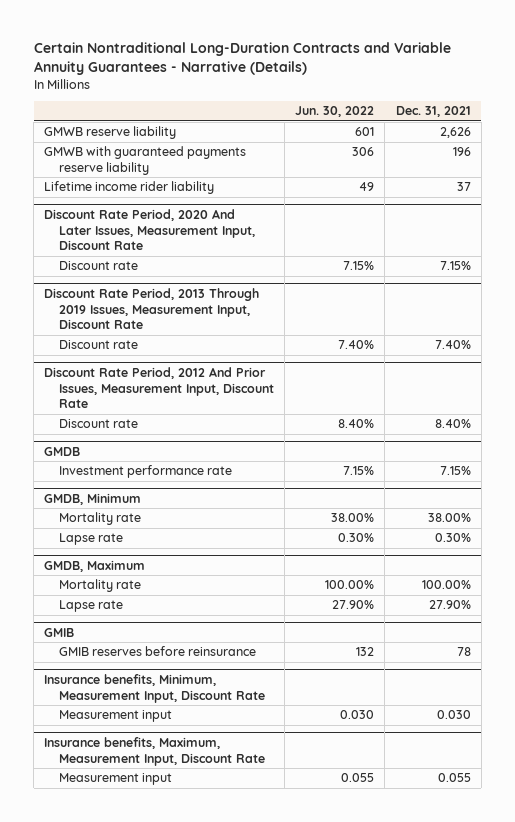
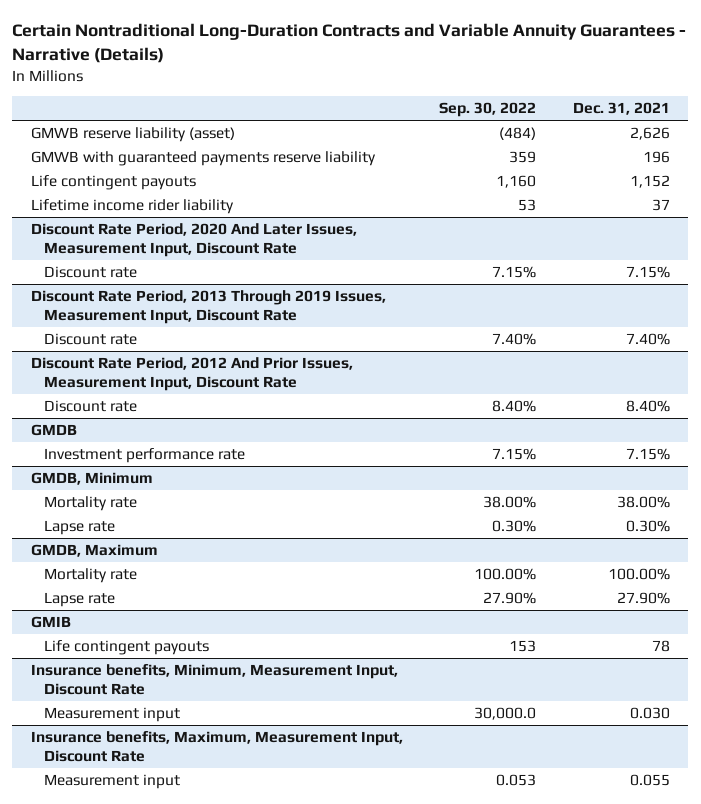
[295,106,375,118] Jun. 30, 2022 -> none
none -> [439,102,537,118] Sep. 30, 2022
[44,126,177,140] GMWB reserve liability -> [30,127,235,143] GMWB reserve liability (asset)
none -> [30,175,196,191] Life contingent payouts
[58,646,256,657] GMIB reserves before reinsurance -> [43,640,209,656] Life contingent payouts

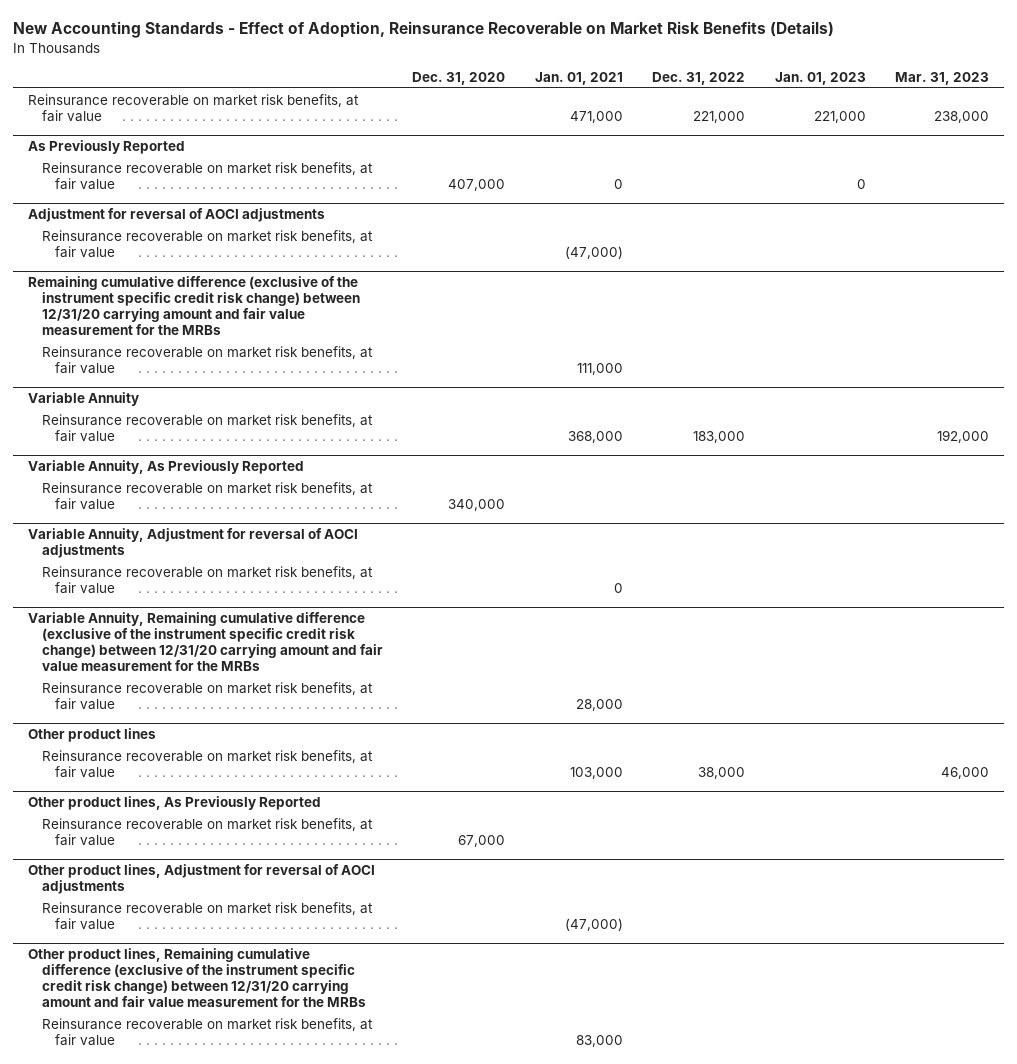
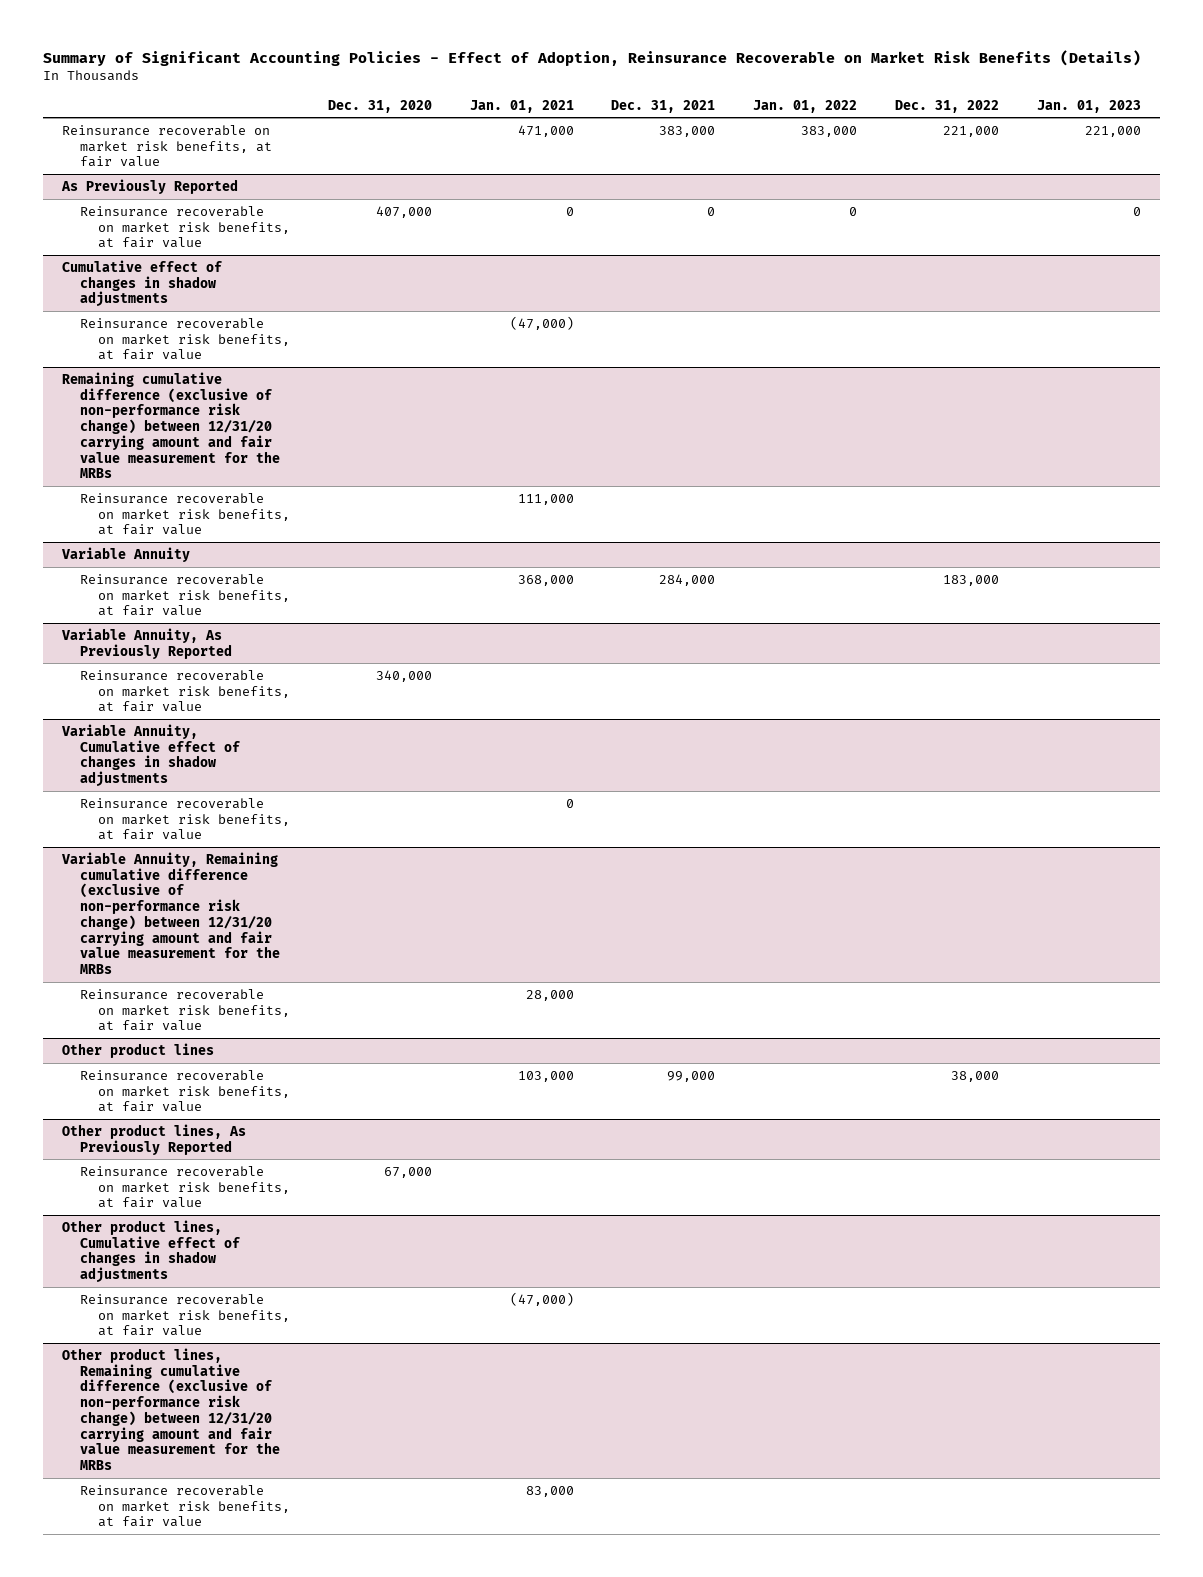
[13,21,835,39] New Accounting Standards - Effect of Adoption, Reinsurance Recoverable on Market Risk Benefits (Details) -> [42,49,1141,66] Summary of Significant Accounting Policies - Effect of Adoption, Reinsurance Recoverable on Market Risk Benefits (Details)
[895,72,990,86] Mar. 31, 2023 -> none
none -> [611,99,716,113] Dec. 31, 2021
none -> [753,99,858,113] Jan. 01, 2022
[28,207,326,222] Adjustment for reversal of AOCI adjustments -> none
none -> [61,259,222,308] Cumulative effect of changes in shadow adjustments
[28,275,360,336] Remaining cumulative difference (exclusive of the instrument specific credit risk change) between 12/31/20 carrying amount and fair value measurement for the MRBs -> [61,371,280,479] Remaining cumulative difference (exclusive of non-performance risk change) between 12/31/20 carrying amount and fair value measurement for the MRBs
[28,527,359,559] Variable Annuity, Adjustment for reversal of AOCI adjustments -> none
none -> [61,723,240,788] Variable Annuity, Cumulative effect of changes in shadow adjustments
[28,611,383,672] Variable Annuity, Remaining cumulative difference (exclusive of the instrument specific credit risk change) between 12/31/20 carrying amount and fair value measurement for the MRBs -> [61,851,280,975] Variable Annuity, Remaining cumulative difference (exclusive of non-performance risk change) between 12/31/20 carrying amount and fair value measurement for the MRBs
[28,863,376,895] Other product lines, Adjustment for reversal of AOCI adjustments -> none
none -> [61,1219,240,1284] Other product lines, Cumulative effect of changes in shadow adjustments
[28,947,366,1008] Other product lines, Remaining cumulative difference (exclusive of the instrument specific credit risk change) between 12/31/20 carrying amount and fair value measurement for the MRBs -> [61,1347,280,1471] Other product lines, Remaining cumulative difference (exclusive of non-performance risk change) between 12/31/20 carrying amount and fair value measurement for the MRBs

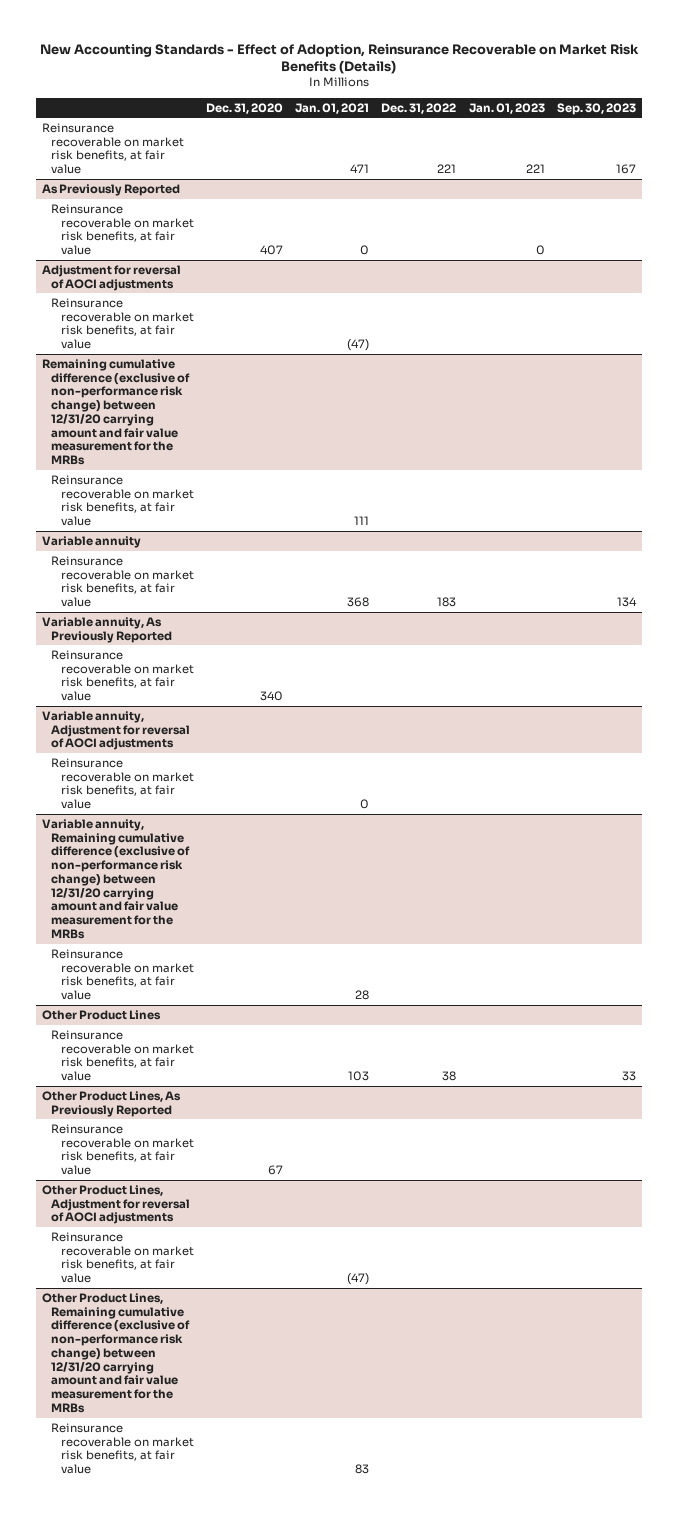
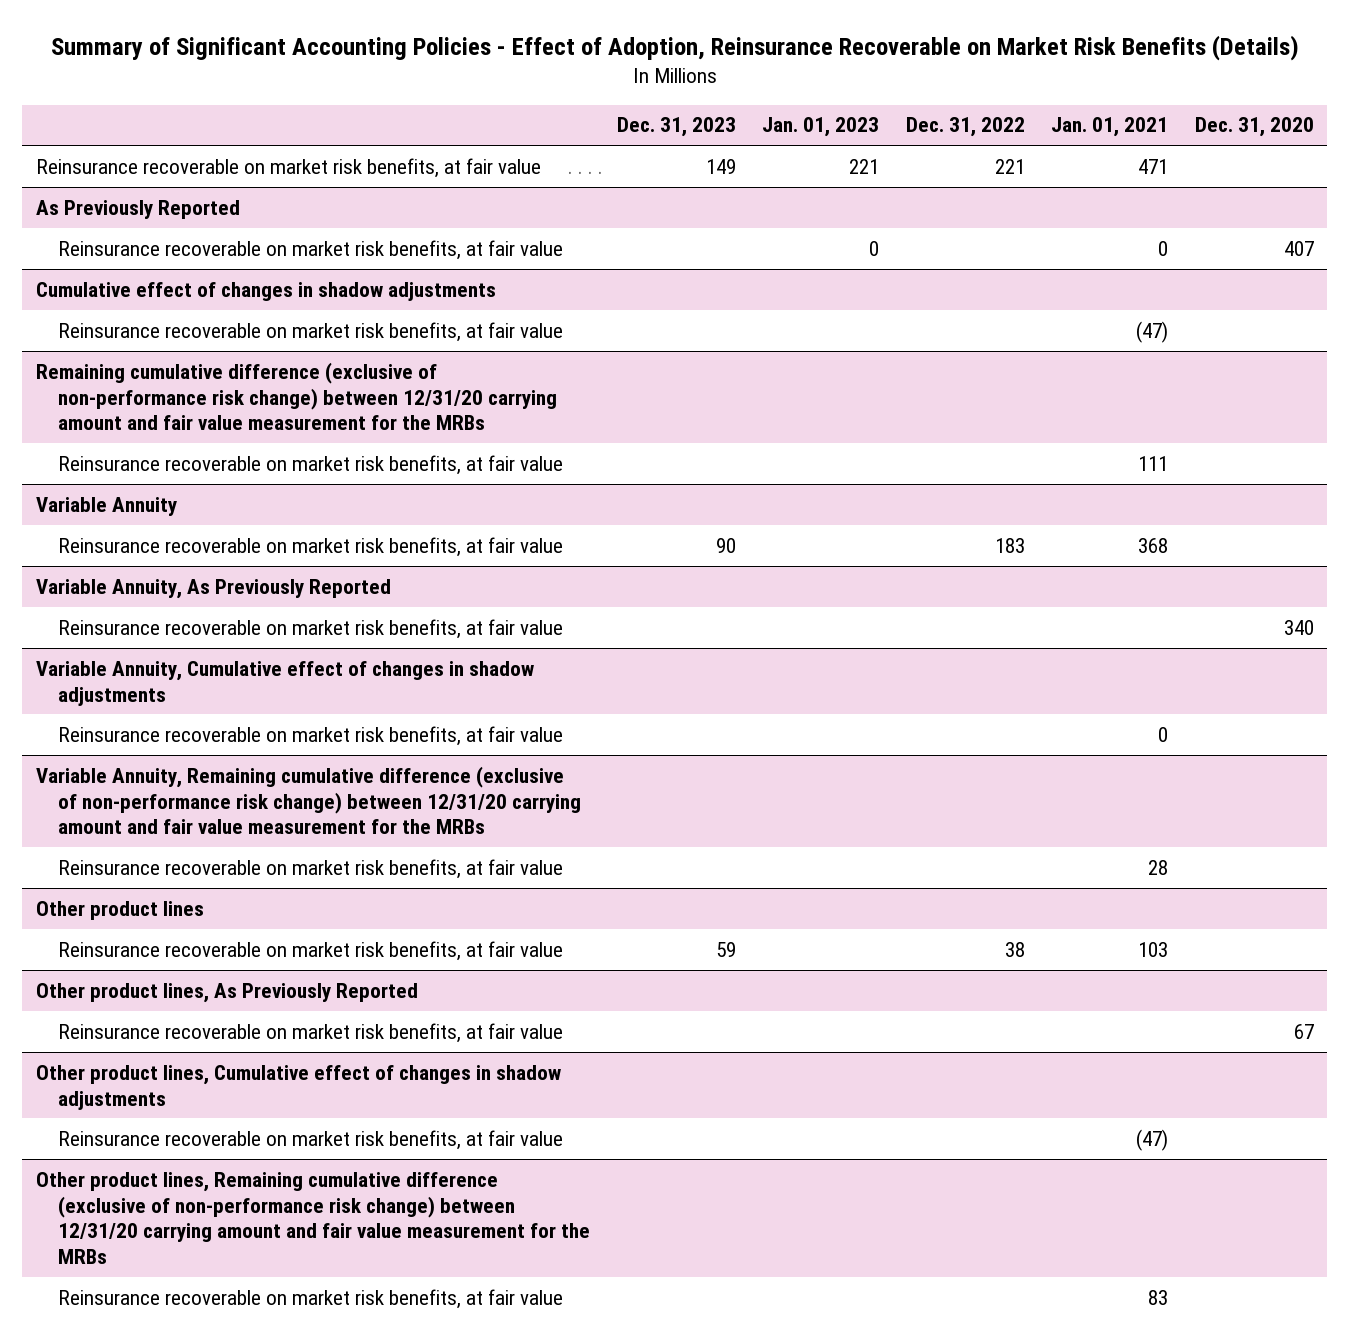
[40,43,640,75] New Accounting Standards - Effect of Adoption, Reinsurance Recoverable on Market Risk Benefits (Details) -> [50,34,1299,61] Summary of Significant Accounting Policies - Effect of Adoption, Reinsurance Recoverable on Market Risk Benefits (Details)
[556,102,636,115] Sep. 30, 2023 -> none
none -> [616,117,736,138] Dec. 31, 2023
[42,264,182,291] Adjustment for reversal of AOCI adjustments -> none
none -> [35,281,496,301] Cumulative effect of changes in shadow adjustments
[42,535,142,548] Variable annuity -> [35,496,177,516] Variable Annuity
[42,616,173,643] Variable annuity, As Previously Reported -> [35,578,391,599] Variable Annuity, As Previously Reported
[42,710,191,751] Variable annuity, Adjustment for reversal of AOCI adjustments -> none
none -> [35,660,534,706] Variable Annuity, Cumulative effect of changes in shadow adjustments
[42,818,191,939] Variable annuity, Remaining cumulative difference (exclusive of non-performance risk change) between 12/31/20 carrying amount and fair value measurement for the MRBs -> [35,765,582,835] Variable Annuity, Remaining cumulative difference (exclusive of non-performance risk change) between 12/31/20 carrying amount and fair value measurement for the MRBs
[42,1009,162,1020] Other Product Lines -> [35,900,204,920] Other product lines
[42,1090,182,1117] Other Product Lines, As Previously Reported -> [35,982,418,1003] Other product lines, As Previously Reported
[42,1184,191,1225] Other Product Lines, Adjustment for reversal of AOCI adjustments -> none
none -> [35,1064,561,1110] Other product lines, Cumulative effect of changes in shadow adjustments
[42,1292,191,1413] Other Product Lines, Remaining cumulative difference (exclusive of non-performance risk change) between 12/31/20 carrying amount and fair value measurement for the MRBs -> [35,1171,591,1264] Other product lines, Remaining cumulative difference (exclusive of non-performance risk change) between 12/31/20 carrying amount and fair value measurement for the MRBs

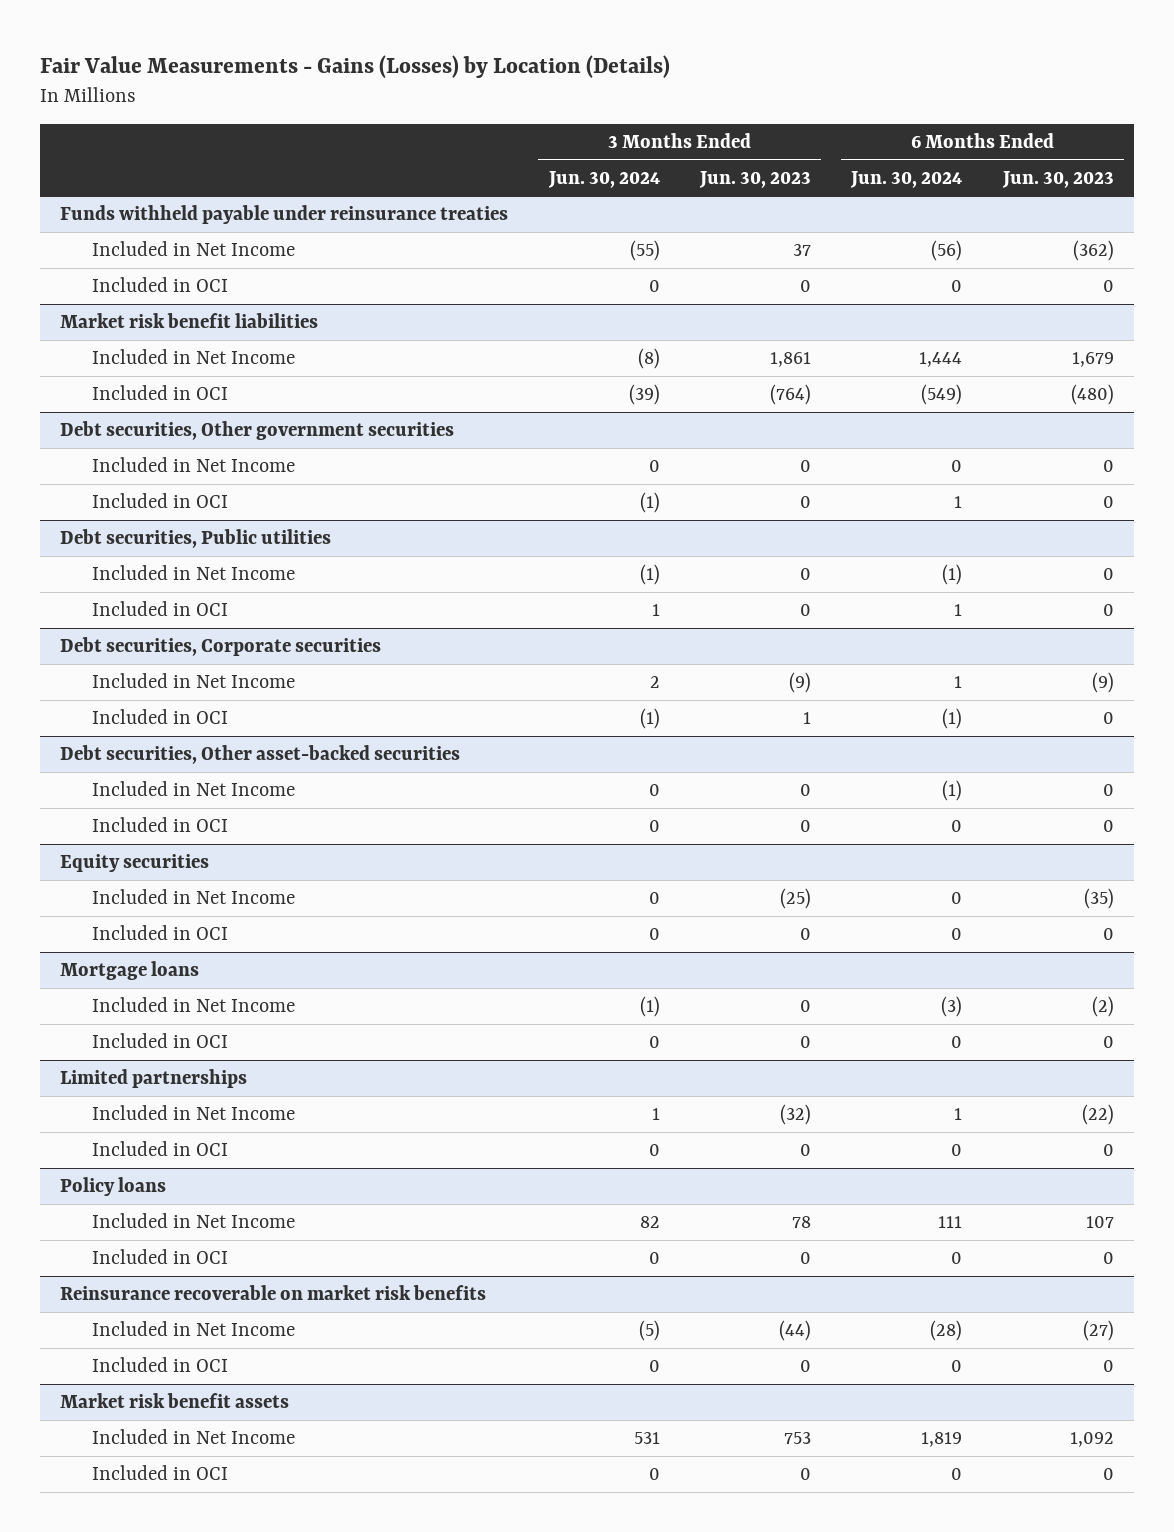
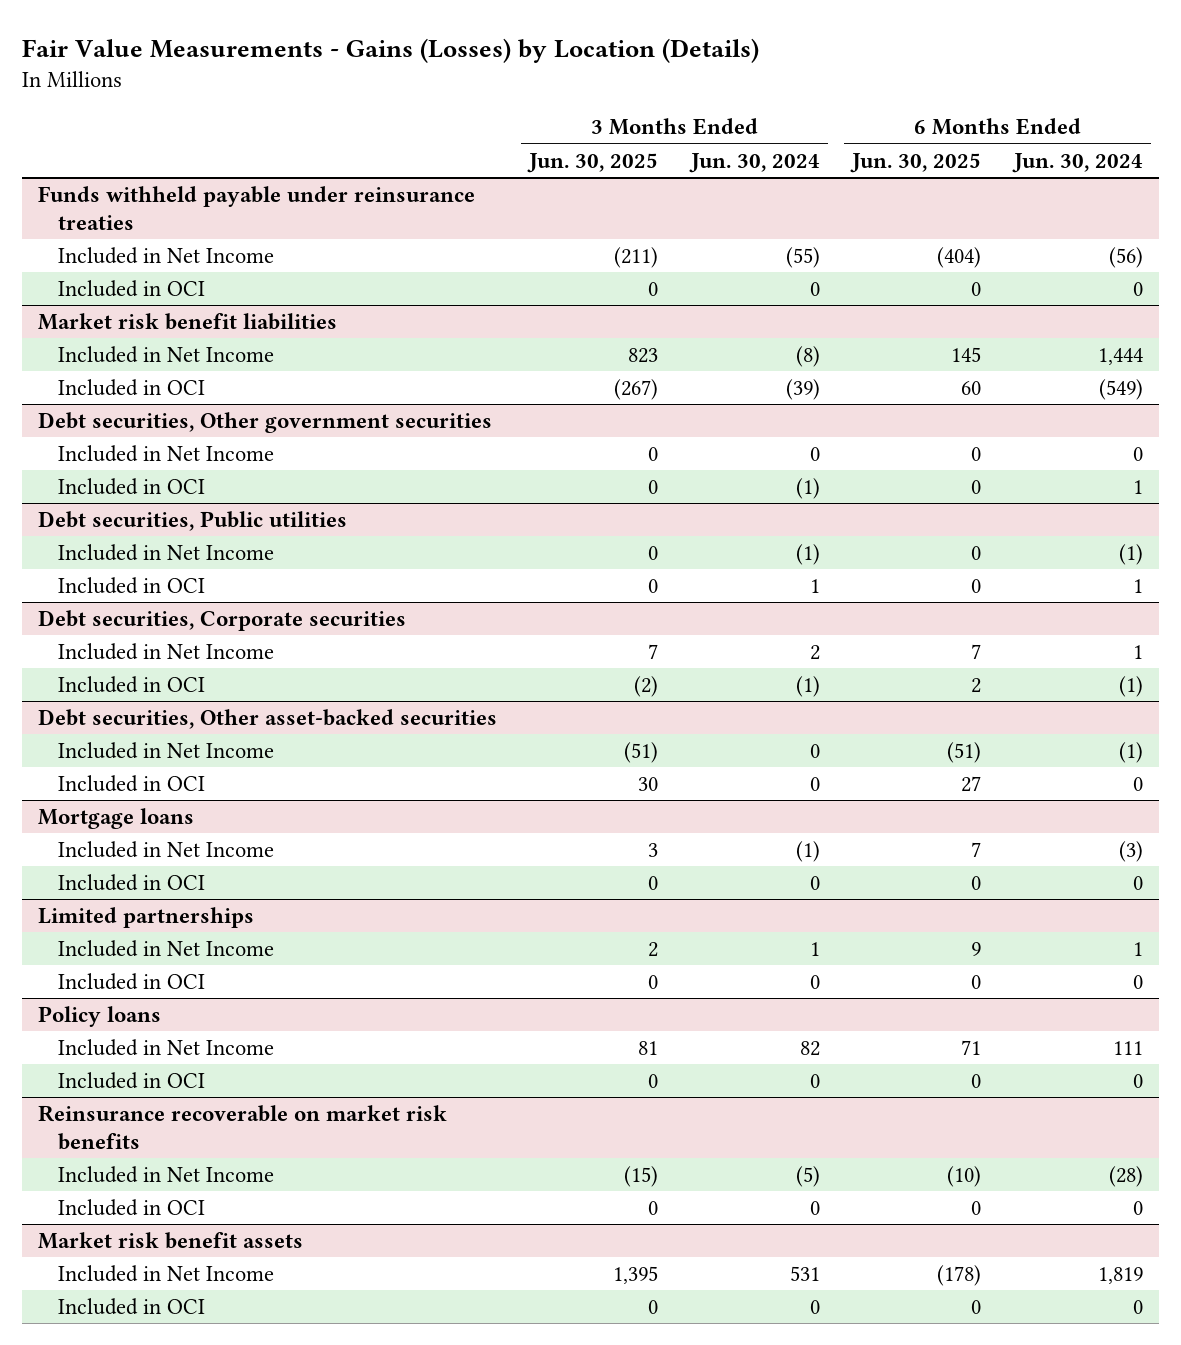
[698,170,811,188] Jun. 30, 2023 -> none
[1001,170,1114,188] Jun. 30, 2023 -> none
none -> [527,152,659,173] Jun. 30, 2025
none -> [850,152,982,173] Jun. 30, 2025
[60,854,210,873] Equity securities -> none
[91,889,295,905] Included in Net Income -> none
[91,925,228,941] Included in OCI -> none

